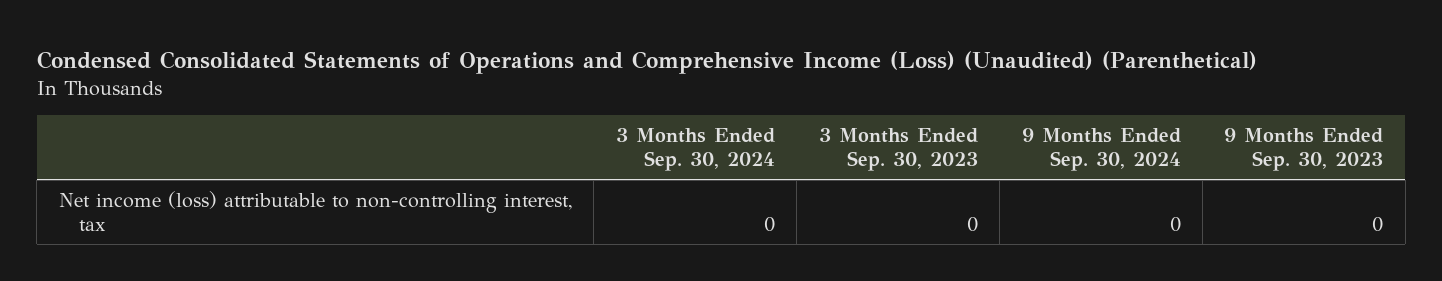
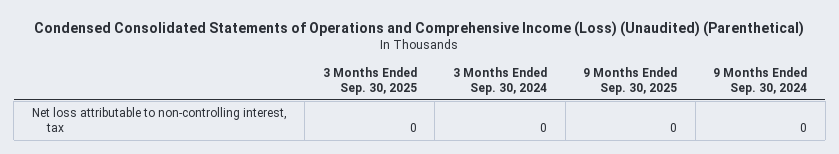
[818,128,978,172] 3 Months Ended Sep. 30, 2023 -> none
[1224,128,1384,172] 9 Months Ended Sep. 30, 2023 -> none
none -> [322,67,417,96] 3 Months Ended Sep. 30, 2025
none -> [583,67,678,96] 9 Months Ended Sep. 30, 2025
[58,190,572,231] Net income (loss) attributable to non-controlling interest, tax -> [31,107,287,133] Net loss attributable to non-controlling interest, tax

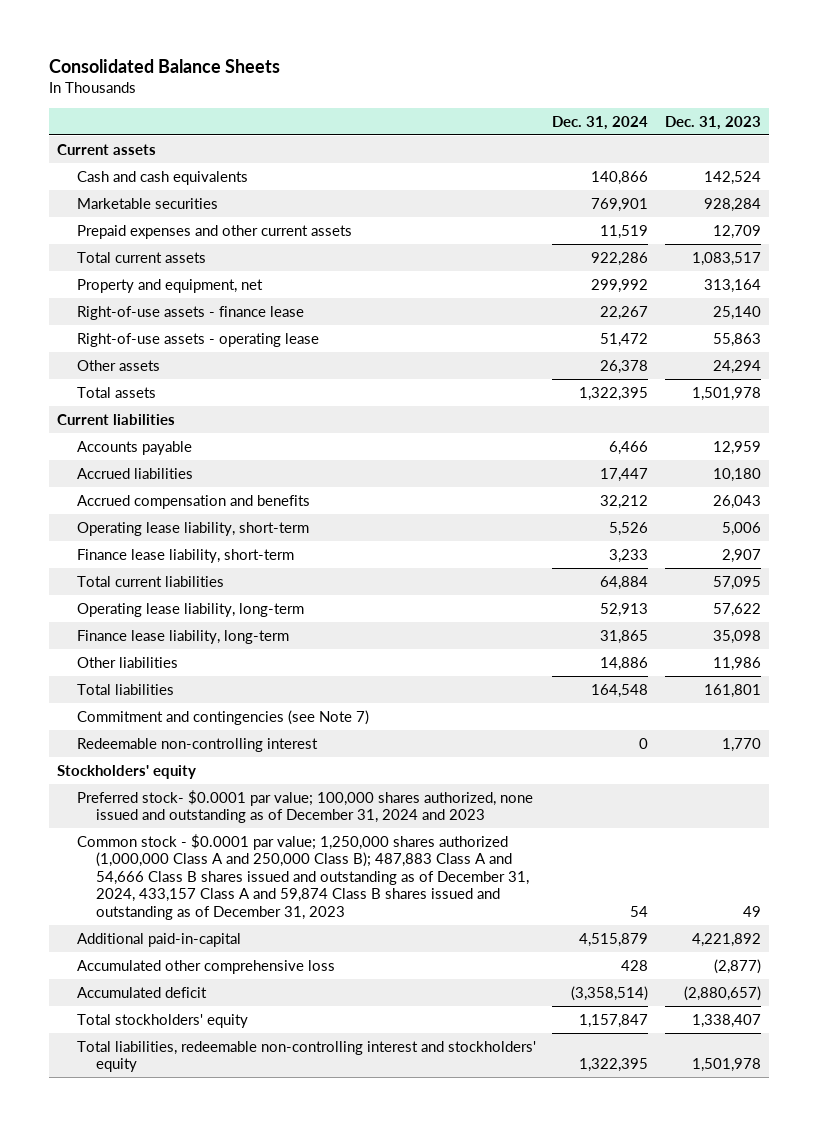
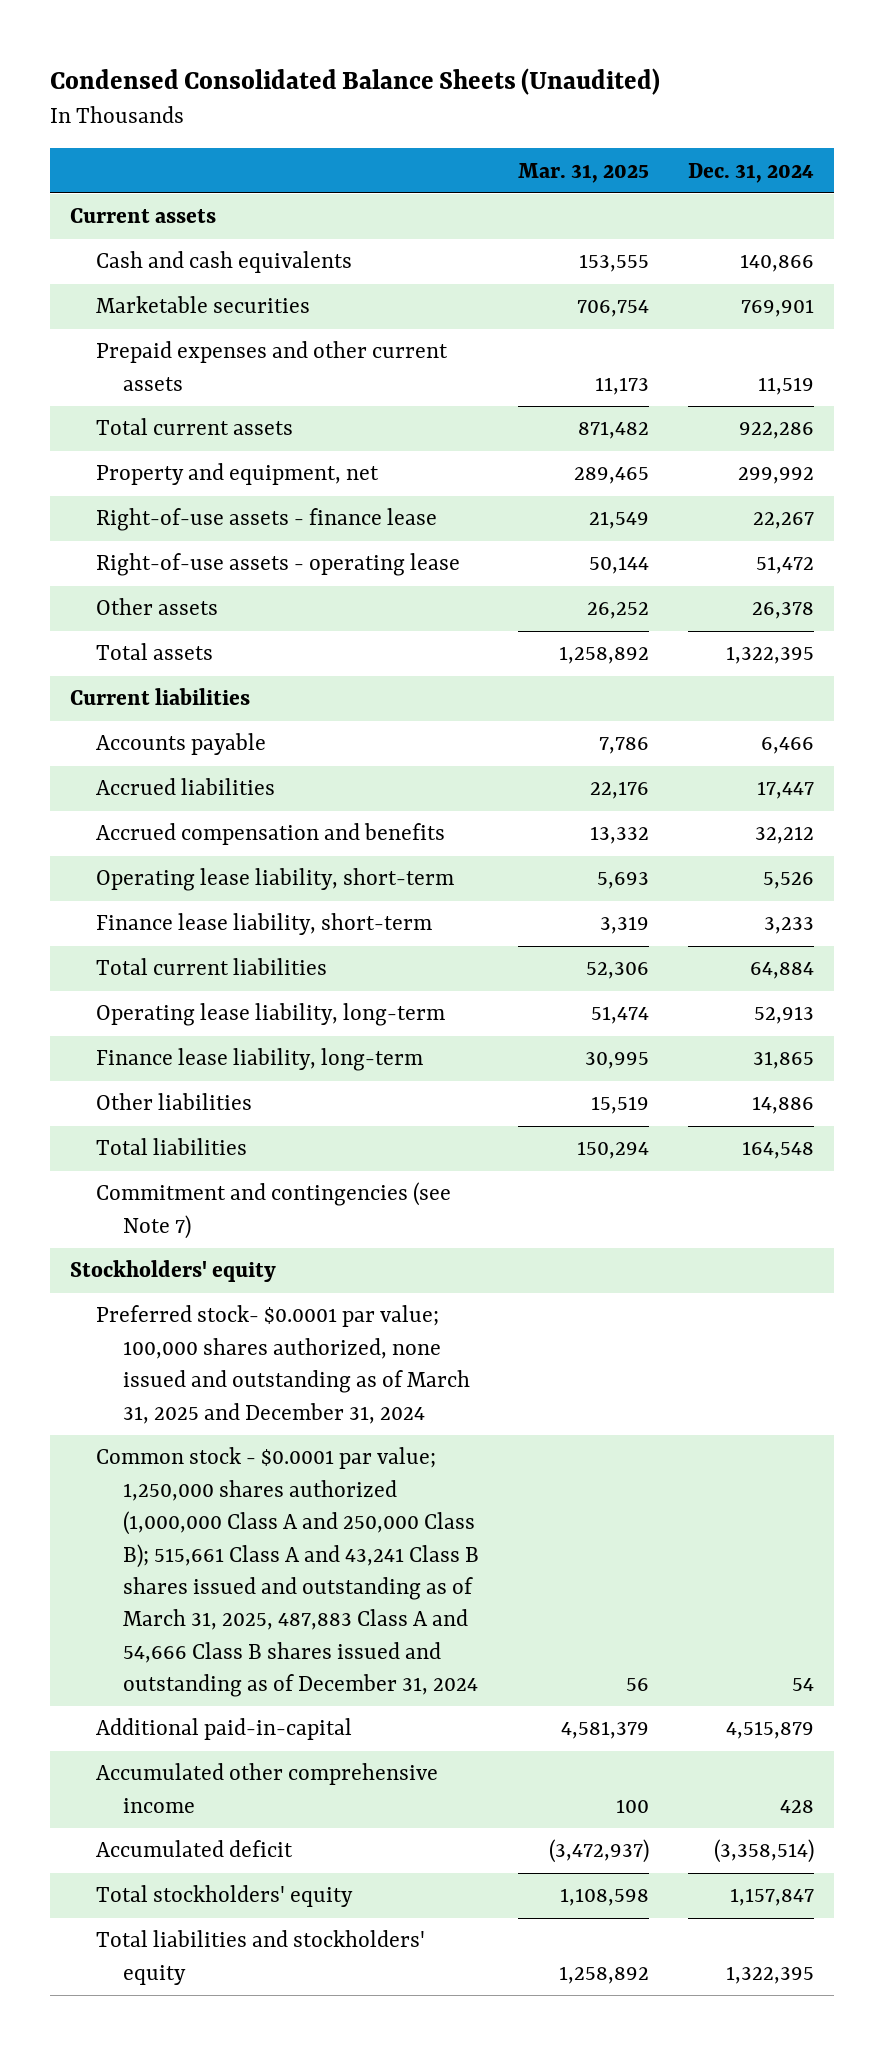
[49,58,281,73] Consolidated Balance Sheets -> [50,68,661,96] Condensed Consolidated Balance Sheets (Unaudited)
[664,115,761,130] Dec. 31, 2023 -> none
none -> [518,162,650,183] Mar. 31, 2025
[76,737,318,752] Redeemable non-controlling interest -> none
[76,789,533,824] Preferred stock- $0.0001 par value; 100,000 shares authorized, none issued and outstanding as of December 31, 2024 and 2023 -> [96,1305,471,1424] Preferred stock- $0.0001 par value; 100,000 shares authorized, none issued and outstanding as of March 31, 2025 and December 31, 2024
[76,833,529,920] Common stock - $0.0001 par value; 1,250,000 shares authorized (1,000,000 Class A and 250,000 Class B); 487,883 Class A and 54,666 Class B shares issued and outstanding as of December 31, 2024, 433,157 Class A and 59,874 Class B shares issued and outstanding as of December 31, 2023 -> [96,1447,480,1698] Common stock - $0.0001 par value; 1,250,000 shares authorized (1,000,000 Class A and 250,000 Class B); 515,661 Class A and 43,241 Class B shares issued and outstanding as of March 31, 2025, 487,883 Class A and 54,666 Class B shares issued and outstanding as of December 31, 2024
[76,959,335,974] Accumulated other comprehensive loss -> [96,1763,439,1813] Accumulated other comprehensive income
[76,1040,536,1073] Total liabilities, redeemable non-controlling interest and stockholders' equity -> [96,1930,426,1985] Total liabilities and stockholders' equity

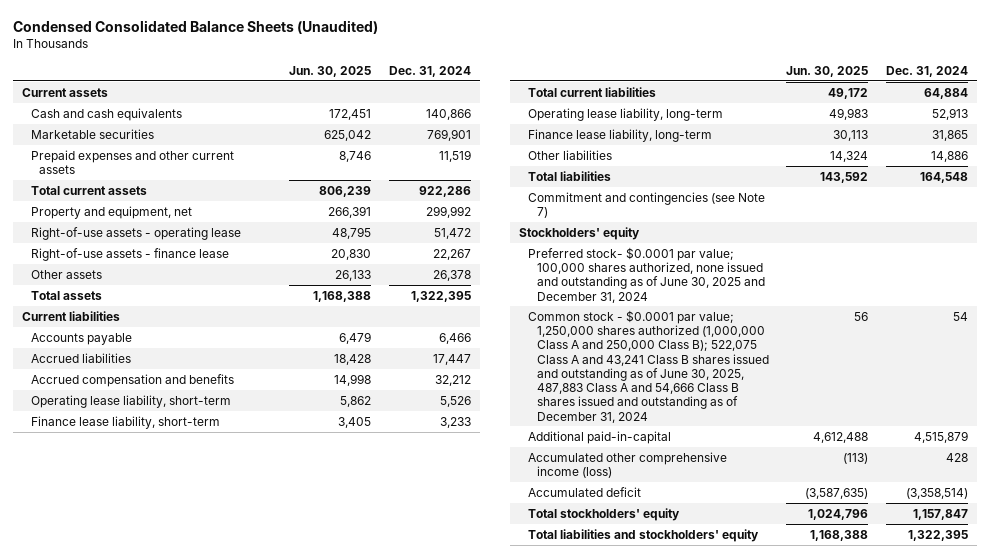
[518,162,650,183] Mar. 31, 2025 -> none
none -> [289,65,372,77] Jun. 30, 2025
[96,508,438,532] Right-of-use assets - finance lease -> [30,247,229,261] Right-of-use assets - finance lease
[96,1305,471,1424] Preferred stock- $0.0001 par value; 100,000 shares authorized, none issued and outstanding as of March 31, 2025 and December 31, 2024 -> [527,246,765,303] Preferred stock- $0.0001 par value; 100,000 shares authorized, none issued and outstanding as of June 30, 2025 and December 31, 2024
[96,1447,480,1698] Common stock - $0.0001 par value; 1,250,000 shares authorized (1,000,000 Class A and 250,000 Class B); 515,661 Class A and 43,241 Class B shares issued and outstanding as of March 31, 2025, 487,883 Class A and 54,666 Class B shares issued and outstanding as of December 31, 2024 -> [527,309,769,423] Common stock - $0.0001 par value; 1,250,000 shares authorized (1,000,000 Class A and 250,000 Class B); 522,075 Class A and 43,241 Class B shares issued and outstanding as of June 30, 2025, 487,883 Class A and 54,666 Class B shares issued and outstanding as of December 31, 2024
[96,1763,439,1813] Accumulated other comprehensive income -> [527,451,727,479] Accumulated other comprehensive income (loss)

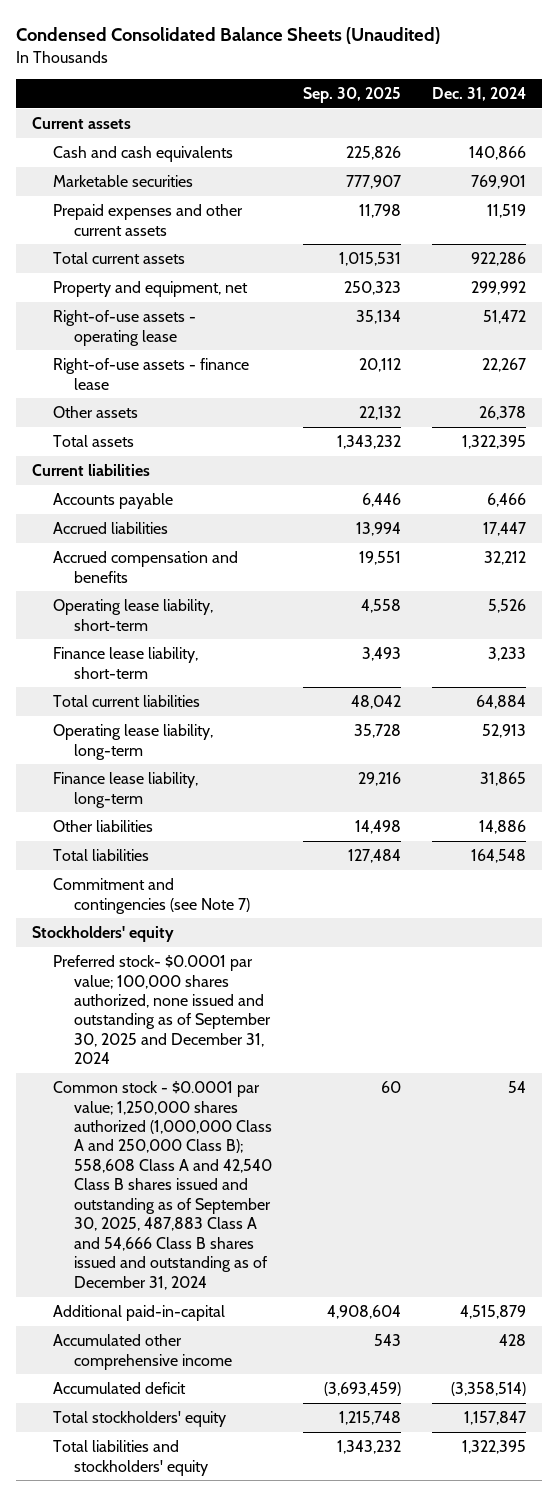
[289,65,372,77] Jun. 30, 2025 -> none
none -> [303,86,402,103] Sep. 30, 2025
[527,246,765,303] Preferred stock- $0.0001 par value; 100,000 shares authorized, none issued and outstanding as of June 30, 2025 and December 31, 2024 -> [52,955,271,1065] Preferred stock- $0.0001 par value; 100,000 shares authorized, none issued and outstanding as of September 30, 2025 and December 31, 2024
[527,309,769,423] Common stock - $0.0001 par value; 1,250,000 shares authorized (1,000,000 Class A and 250,000 Class B); 522,075 Class A and 43,241 Class B shares issued and outstanding as of June 30, 2025, 487,883 Class A and 54,666 Class B shares issued and outstanding as of December 31, 2024 -> [52,1081,272,1290] Common stock - $0.0001 par value; 1,250,000 shares authorized (1,000,000 Class A and 250,000 Class B); 558,608 Class A and 42,540 Class B shares issued and outstanding as of September 30, 2025, 487,883 Class A and 54,666 Class B shares issued and outstanding as of December 31, 2024
[527,451,727,479] Accumulated other comprehensive income (loss) -> [52,1334,232,1370] Accumulated other comprehensive income

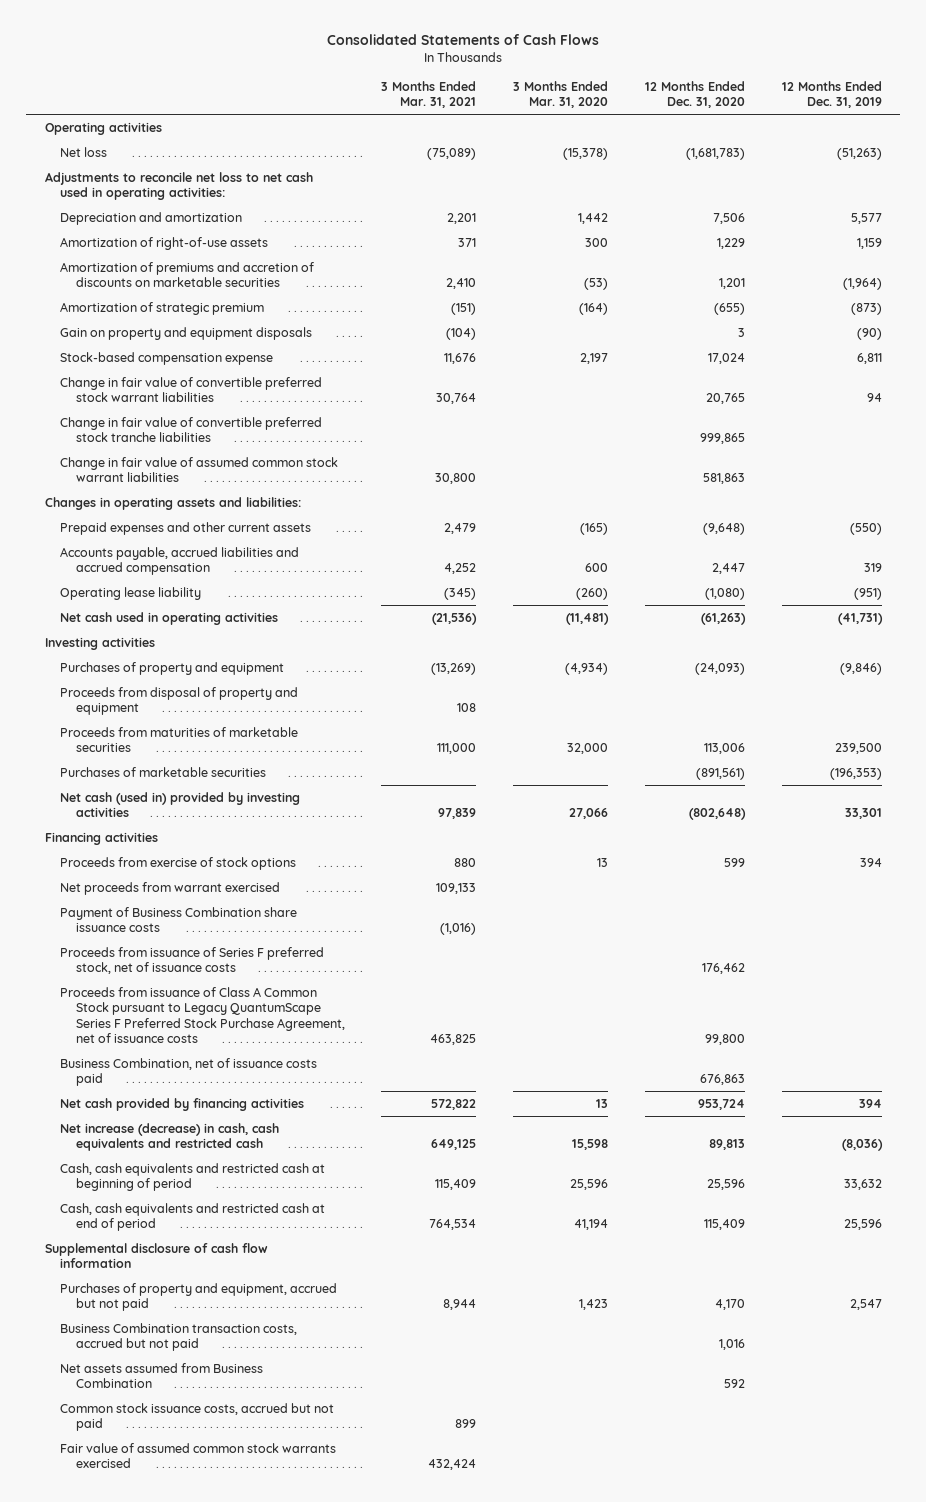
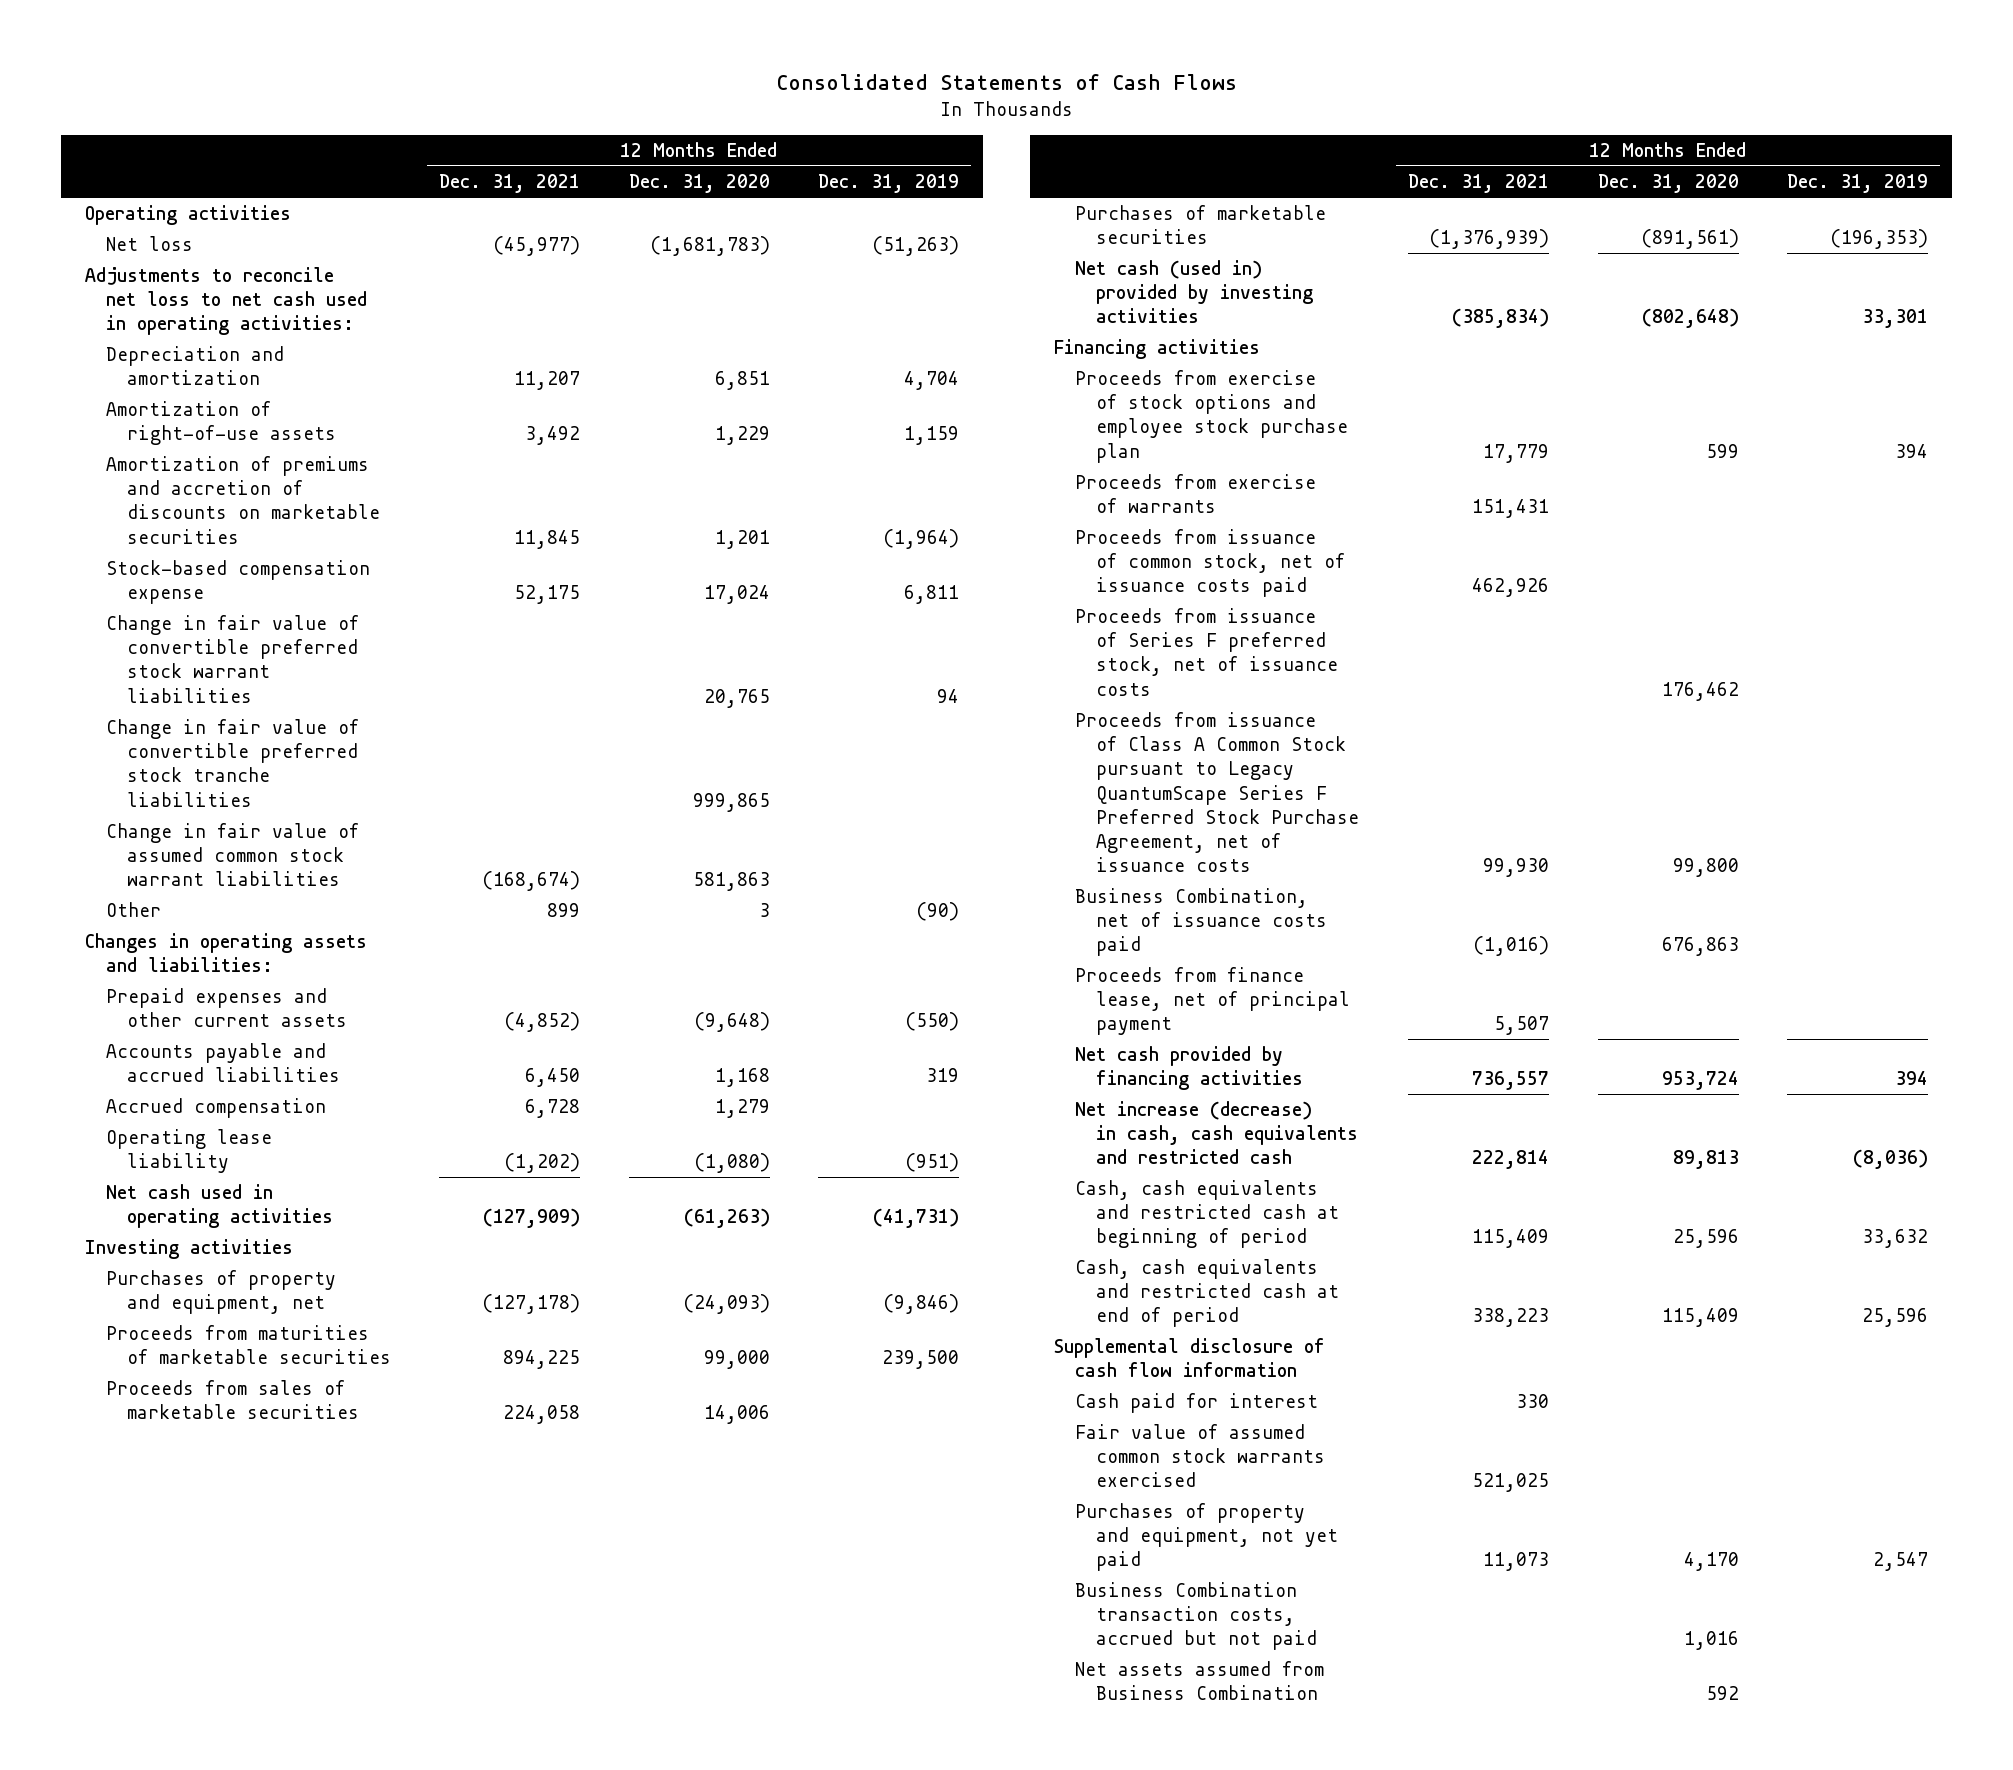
[381,80,477,109] 3 Months Ended Mar. 31, 2021 -> none
[513,80,609,109] 3 Months Ended Mar. 31, 2020 -> none
none -> [439,173,581,193] Dec. 31, 2021
[712,212,745,224] 7,506 -> [714,371,770,391] 6,851
[850,212,882,224] 5,577 -> [903,371,959,391] 4,704
[60,301,265,315] Amortization of strategic premium -> none
[60,326,313,340] Gain on property and equipment disposals -> none
none -> [106,902,162,918] Other
[60,546,300,576] Accounts payable, accrued liabilities and accrued compensation -> [106,1043,341,1083] Accounts payable and accrued liabilities
[711,563,745,575] 2,447 -> [714,1068,770,1088] 1,168
none -> [106,1098,327,1119] Accrued compensation
[60,686,299,716] Proceeds from disposal of property and equipment -> none
[60,661,285,675] Purchases of property and equipment -> [106,1270,337,1315] Purchases of property and equipment, net
[703,743,745,755] 113,006 -> [703,1350,770,1370] 99,000
none -> [106,1380,360,1420] Proceeds from sales of marketable securities
[60,906,298,933] Payment of Business Combination share issuance costs -> none
[60,856,297,870] Proceeds from exercise of stock options -> [1075,370,1349,463] Proceeds from exercise of stock options and employee stock purchase plan
[60,881,281,895] Net proceeds from warrant exercised -> [1075,474,1317,514] Proceeds from exercise of warrants
none -> [1075,529,1346,598] Proceeds from issuance of common stock, net of issuance costs paid
none -> [1075,967,1351,1036] Proceeds from finance lease, net of principal payment
none -> [1075,1393,1319,1414] Cash paid for interest
[60,1442,337,1469] Fair value of assumed common stock warrants exercised -> [1075,1424,1326,1488] Fair value of assumed common stock warrants exercised
[60,1282,338,1312] Purchases of property and equipment, accrued but not paid -> [1075,1503,1339,1572] Purchases of property and equipment, not yet paid
[60,1402,335,1432] Common stock issuance costs, accrued but not paid -> none

